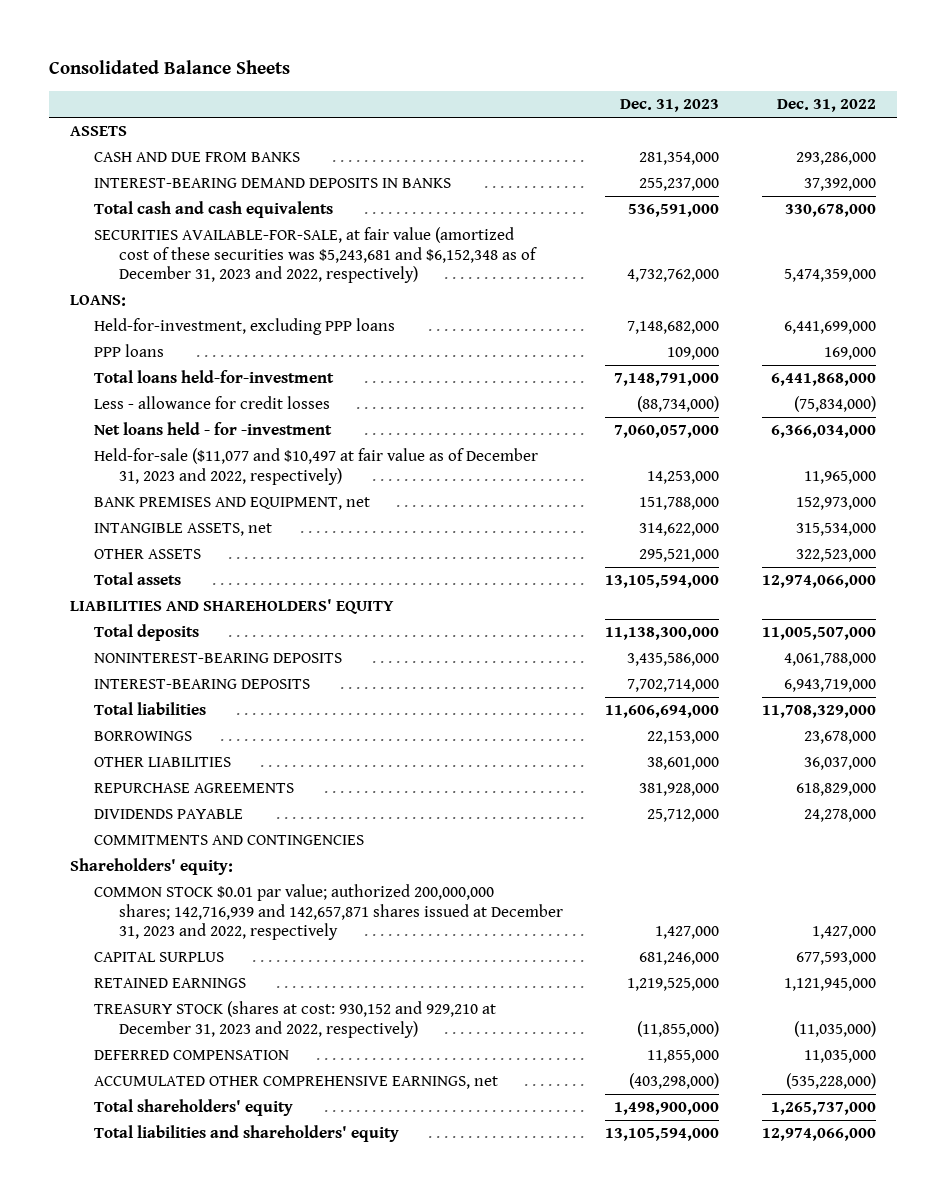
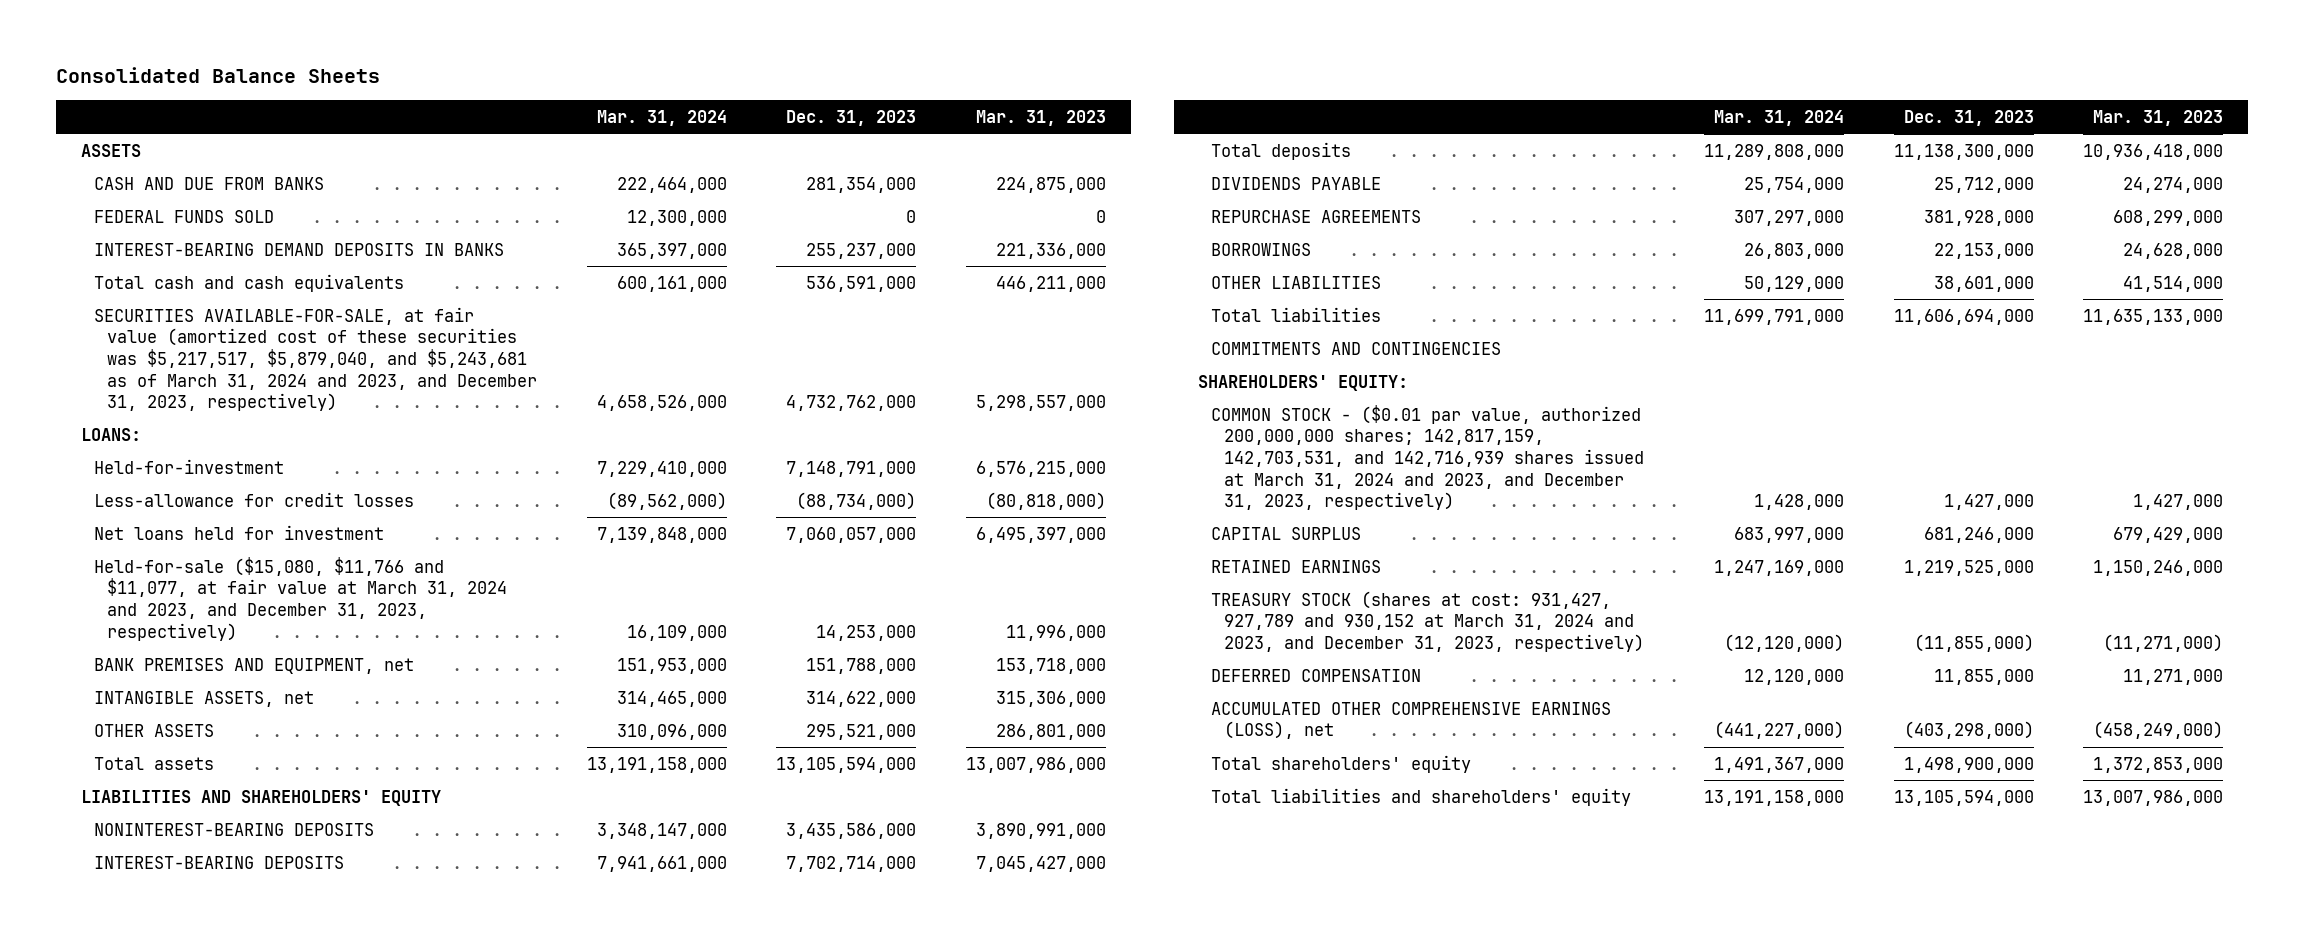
[776,99,876,113] Dec. 31, 2022 -> none
none -> [596,109,727,126] Mar. 31, 2024
none -> [975,109,1106,126] Mar. 31, 2023
none -> [94,209,275,223] FEDERAL FUNDS SOLD
[94,227,537,284] SECURITIES AVAILABLE-FOR-SALE, at fair value (amortized cost of these securities was $5,243,681 and $6,152,348 as of December 31, 2023 and 2022, respectively) -> [94,306,538,412] SECURITIES AVAILABLE-FOR-SALE, at fair value (amortized cost of these securities was $5,217,517, $5,879,040, and $5,243,681 as of March 31, 2024 and 2023, and December 31, 2023, respectively)
[94,344,165,358] PPP loans -> none
[94,370,335,384] Total loans held-for-investment -> none
[94,318,396,336] Held-for-investment, excluding PPP loans -> [94,458,285,474] Held-for-investment
[627,321,720,335] 7,148,682,000 -> [786,460,917,477] 7,148,791,000
[94,396,331,410] Less - allowance for credit losses -> [94,491,415,507] Less-allowance for credit losses
[94,422,333,436] Net loans held - for -investment -> [94,524,385,540] Net loans held for investment
[94,448,539,485] Held-for-sale ($11,077 and $10,497 at fair value as of December 31, 2023 and 2022, respectively) -> [94,556,508,641] Held-for-sale ($15,080, $11,766 and $11,077, at fair value at March 31, 2024 and 2023, and December 31, 2023, respectively)
[94,624,200,642] Total deposits -> [1211,141,1352,160] Total deposits
[94,809,244,820] DIVIDENDS PAYABLE -> [1211,176,1382,190] DIVIDENDS PAYABLE
[94,783,295,794] REPURCHASE AGREEMENTS -> [1211,209,1422,223] REPURCHASE AGREEMENTS
[94,702,207,716] Total liabilities -> [1211,306,1382,322] Total liabilities
[70,858,234,876] Shareholders' equity: -> [1198,374,1409,391] SHAREHOLDERS' EQUITY:
[94,884,563,941] COMMON STOCK $0.01 par value; authorized 200,000,000 shares; 142,716,939 and 142,657,871 shares issued at December 31, 2023 and 2022, respectively -> [1211,404,1645,511] COMMON STOCK - ($0.01 par value, authorized 200,000,000 shares; 142,817,159, 142,703,531, and 142,716,939 shares issued at March 31, 2024 and 2023, and December 31, 2023, respectively)
[94,1001,497,1038] TREASURY STOCK (shares at cost: 930,152 and 929,210 at December 31, 2023 and 2022, respectively) -> [1211,590,1645,652] TREASURY STOCK (shares at cost: 931,427, 927,789 and 930,152 at March 31, 2024 and 2023, and December 31, 2023, respectively)
[94,1076,499,1090] ACCUMULATED OTHER COMPREHENSIVE EARNINGS, net -> [1211,701,1612,740] ACCUMULATED OTHER COMPREHENSIVE EARNINGS (LOSS), net

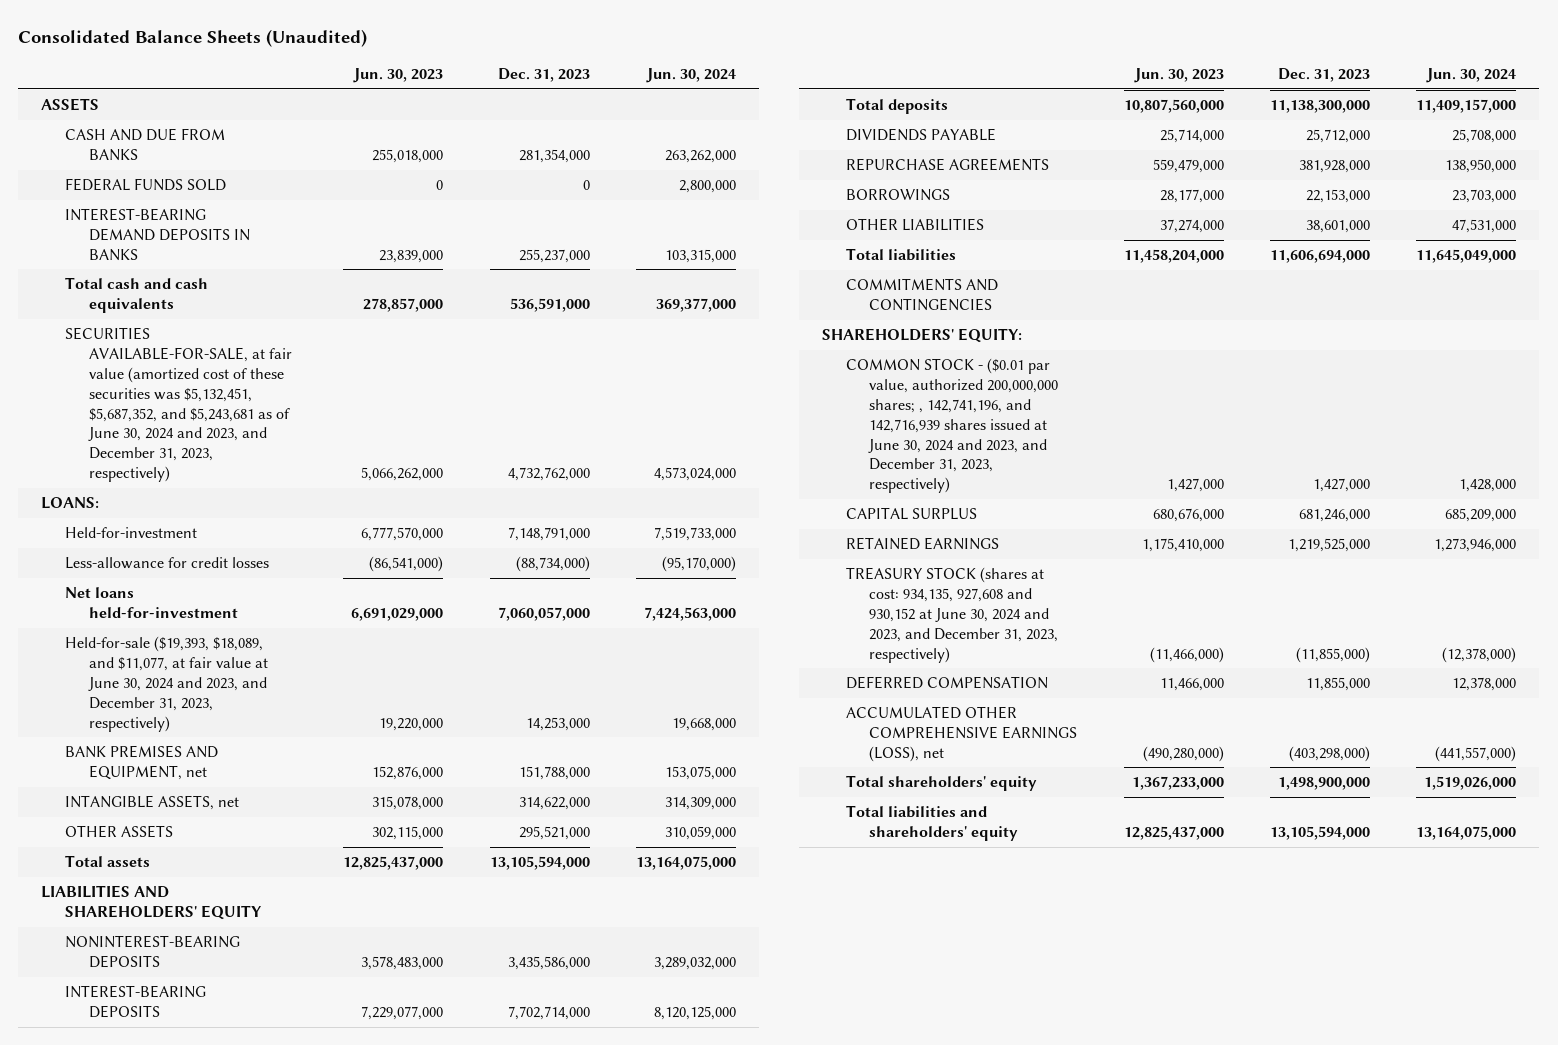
[56,66,381,83] Consolidated Balance Sheets -> [18,28,368,47] Consolidated Balance Sheets (Unaudited)
[596,109,727,126] Mar. 31, 2024 -> none
[975,109,1106,126] Mar. 31, 2023 -> none
none -> [353,67,444,83] Jun. 30, 2023
none -> [645,67,736,83] Jun. 30, 2024
[94,306,538,412] SECURITIES AVAILABLE-FOR-SALE, at fair value (amortized cost of these securities was $5,217,517, $5,879,040, and $5,243,681 as of March 31, 2024 and 2023, and December 31, 2023, respectively) -> [65,327,293,483] SECURITIES AVAILABLE-FOR-SALE, at fair value (amortized cost of these securities was $5,132,451, $5,687,352, and $5,243,681 as of June 30, 2024 and 2023, and December 31, 2023, respectively)
[94,524,385,540] Net loans held for investment -> [65,587,239,618] Net loans held-for-investment
[94,556,508,641] Held-for-sale ($15,080, $11,766 and $11,077, at fair value at March 31, 2024 and 2023, and December 31, 2023, respectively) -> [65,636,269,732] Held-for-sale ($19,393, $18,089, and $11,077, at fair value at June 30, 2024 and 2023, and December 31, 2023, respectively)
[1211,404,1645,511] COMMON STOCK - ($0.01 par value, authorized 200,000,000 shares; 142,817,159, 142,703,531, and 142,716,939 shares issued at March 31, 2024 and 2023, and December 31, 2023, respectively) -> [845,358,1059,494] COMMON STOCK - ($0.01 par value, authorized 200,000,000 shares; , 142,741,196, and 142,716,939 shares issued at June 30, 2024 and 2023, and December 31, 2023, respectively)
[1211,590,1645,652] TREASURY STOCK (shares at cost: 931,427, 927,789 and 930,152 at March 31, 2024 and 2023, and December 31, 2023, respectively) -> [845,567,1059,663] TREASURY STOCK (shares at cost: 934,135, 927,608 and 930,152 at June 30, 2024 and 2023, and December 31, 2023, respectively)

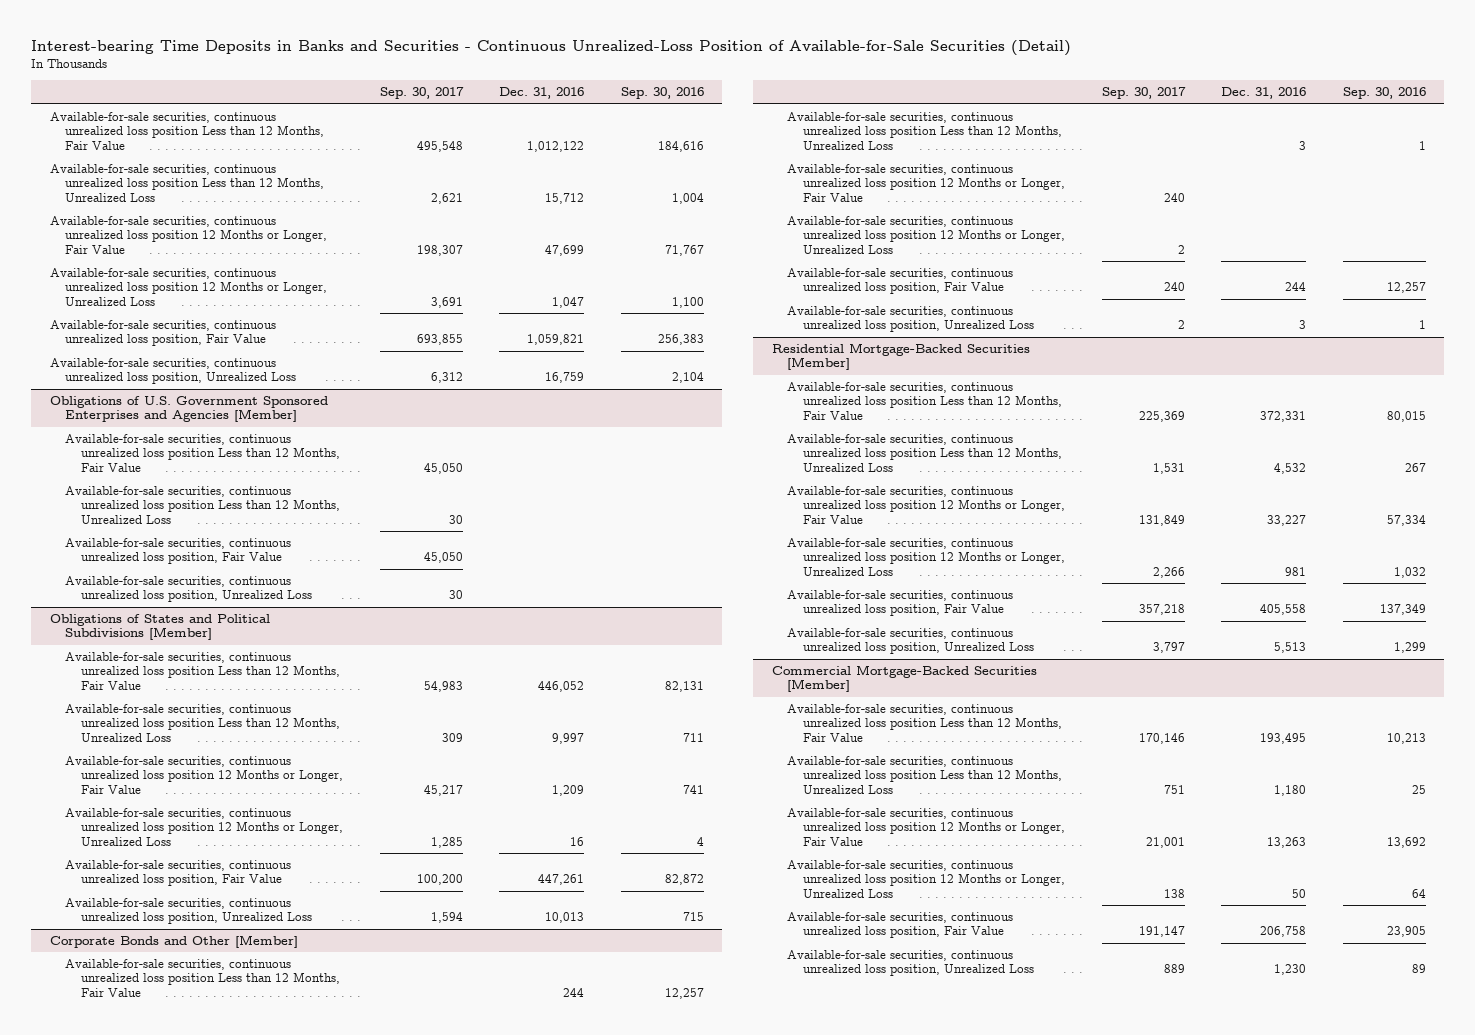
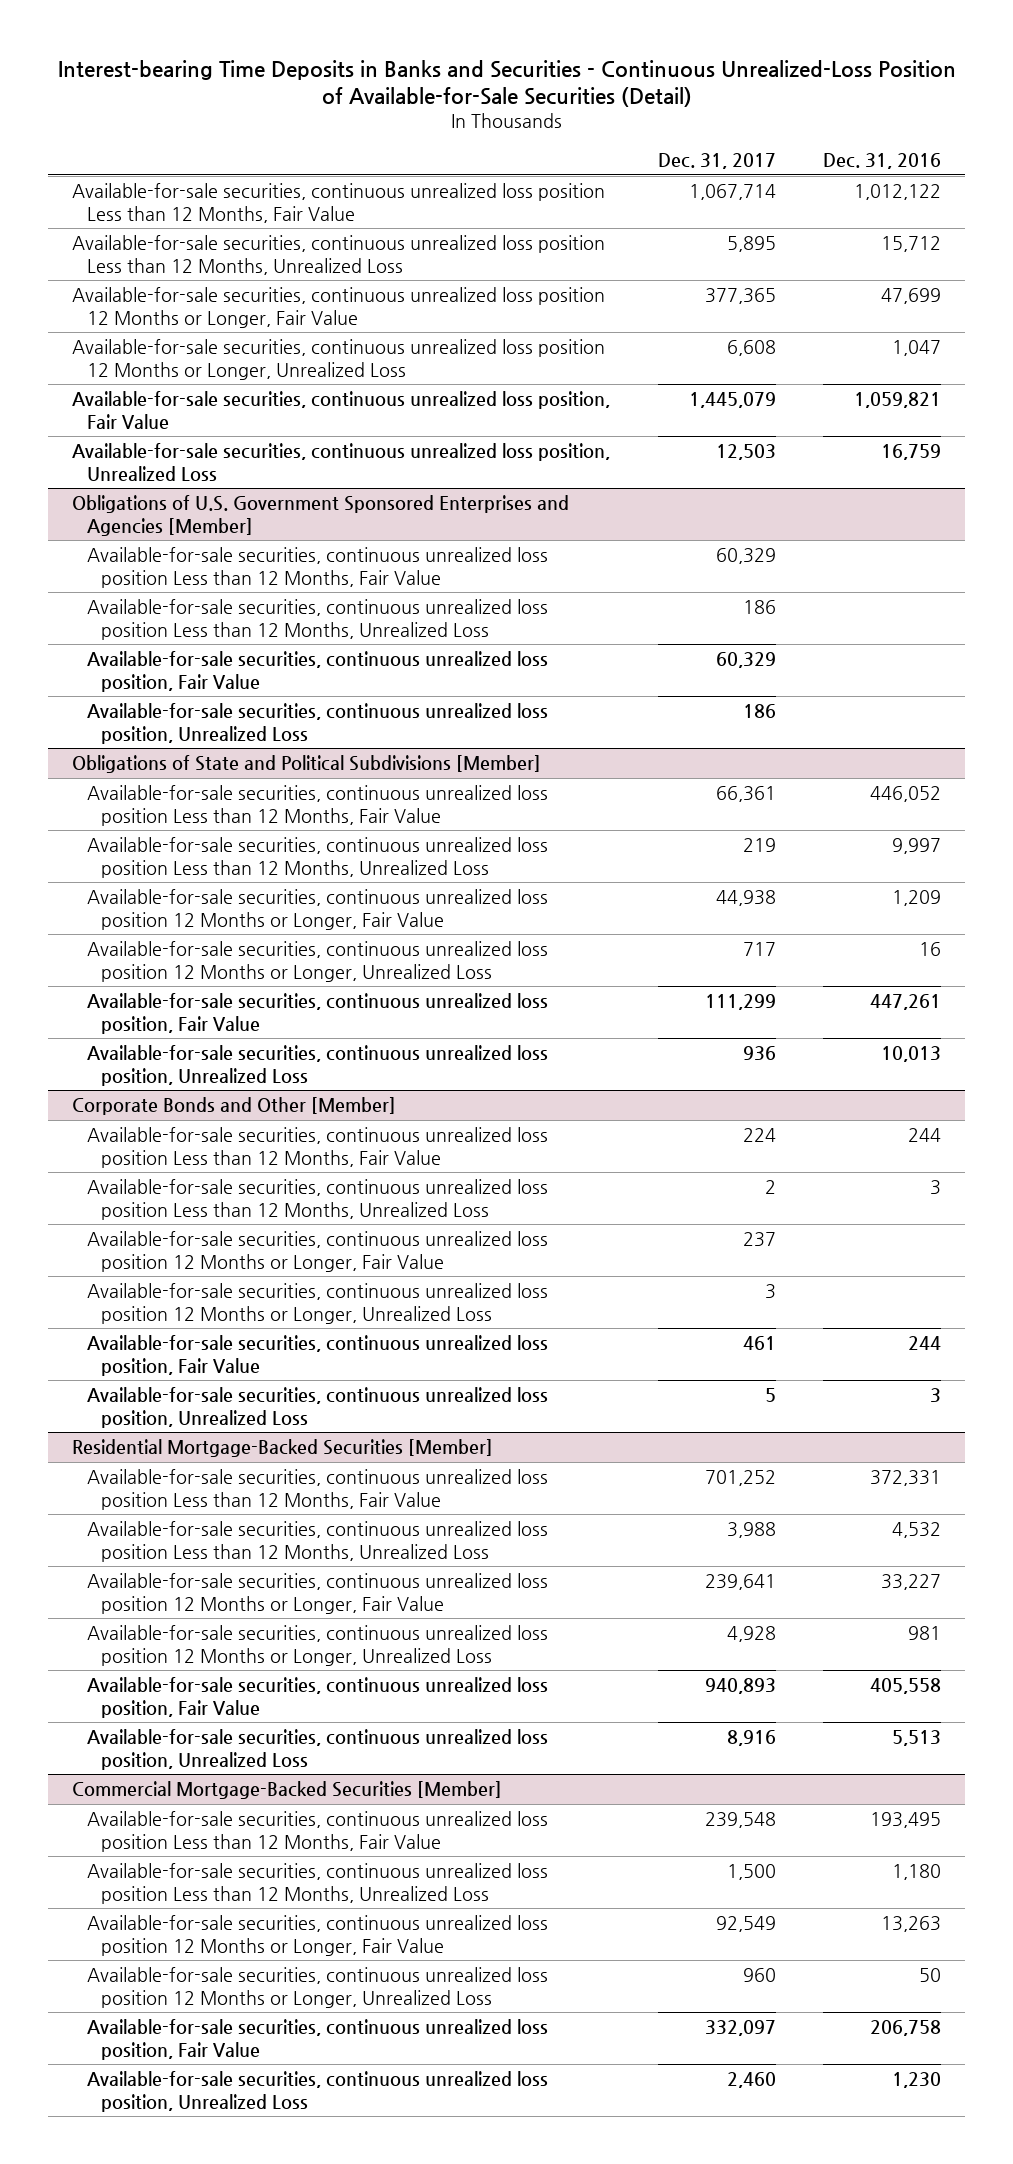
[379,87,464,100] Sep. 30, 2017 -> none
[620,87,704,100] Sep. 30, 2016 -> none
none -> [657,153,776,170] Dec. 31, 2017
[49,614,270,641] Obligations of States and Political Subdivisions [Member] -> [71,755,541,774] Obligations of State and Political Subdivisions [Member]

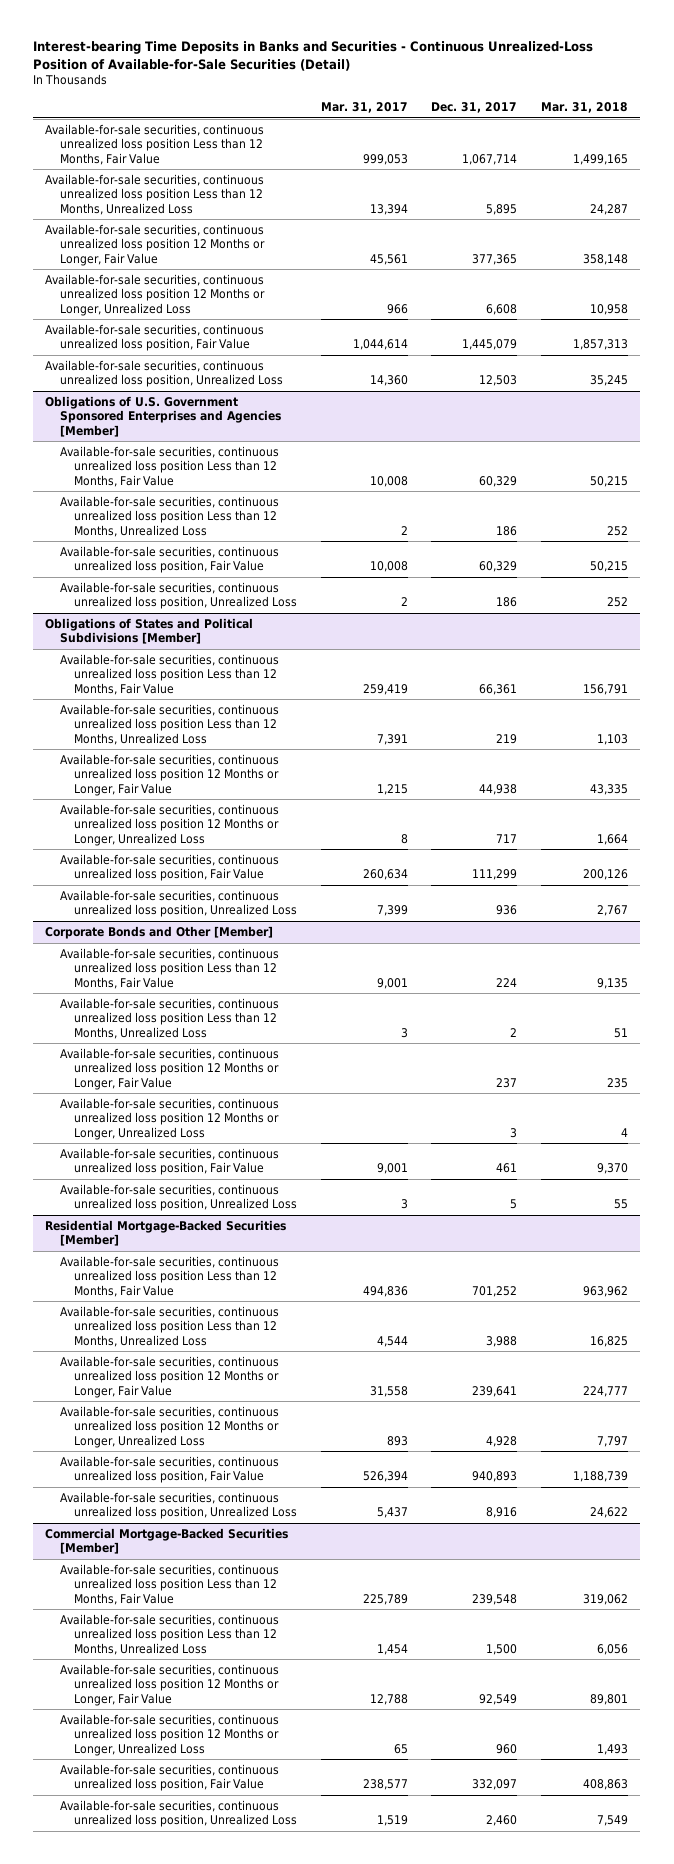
[823,153,942,170] Dec. 31, 2016 -> none
none -> [320,101,408,113] Mar. 31, 2017
none -> [541,101,629,113] Mar. 31, 2018
[71,755,541,774] Obligations of State and Political Subdivisions [Member] -> [45,618,254,645] Obligations of States and Political Subdivisions [Member]

